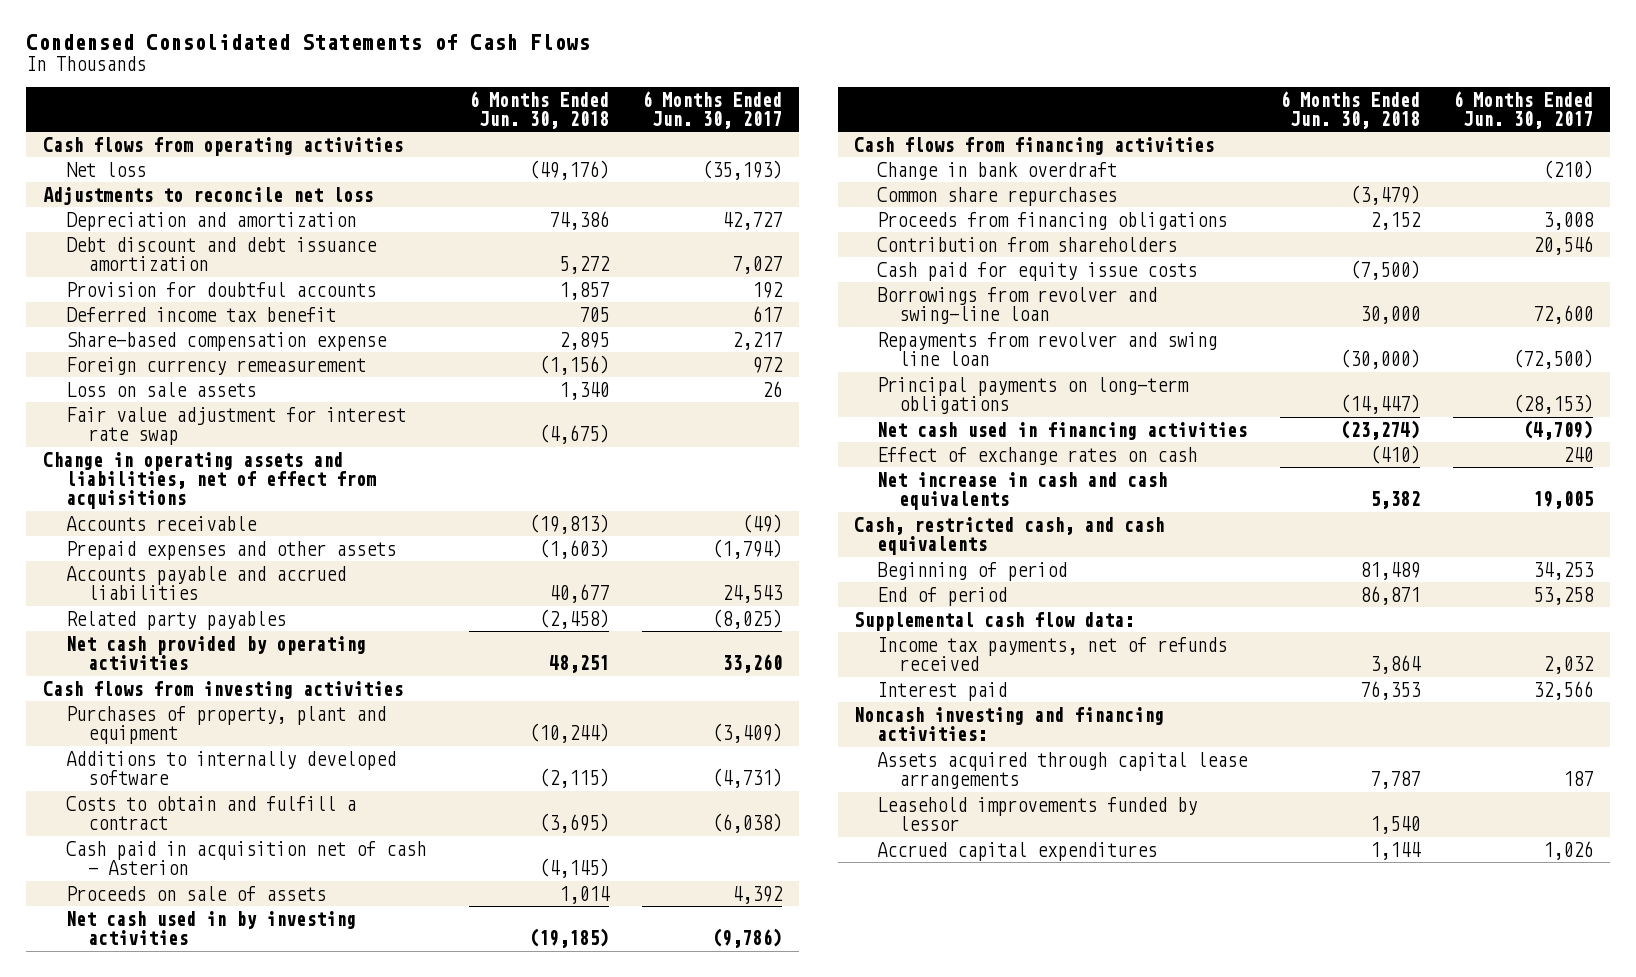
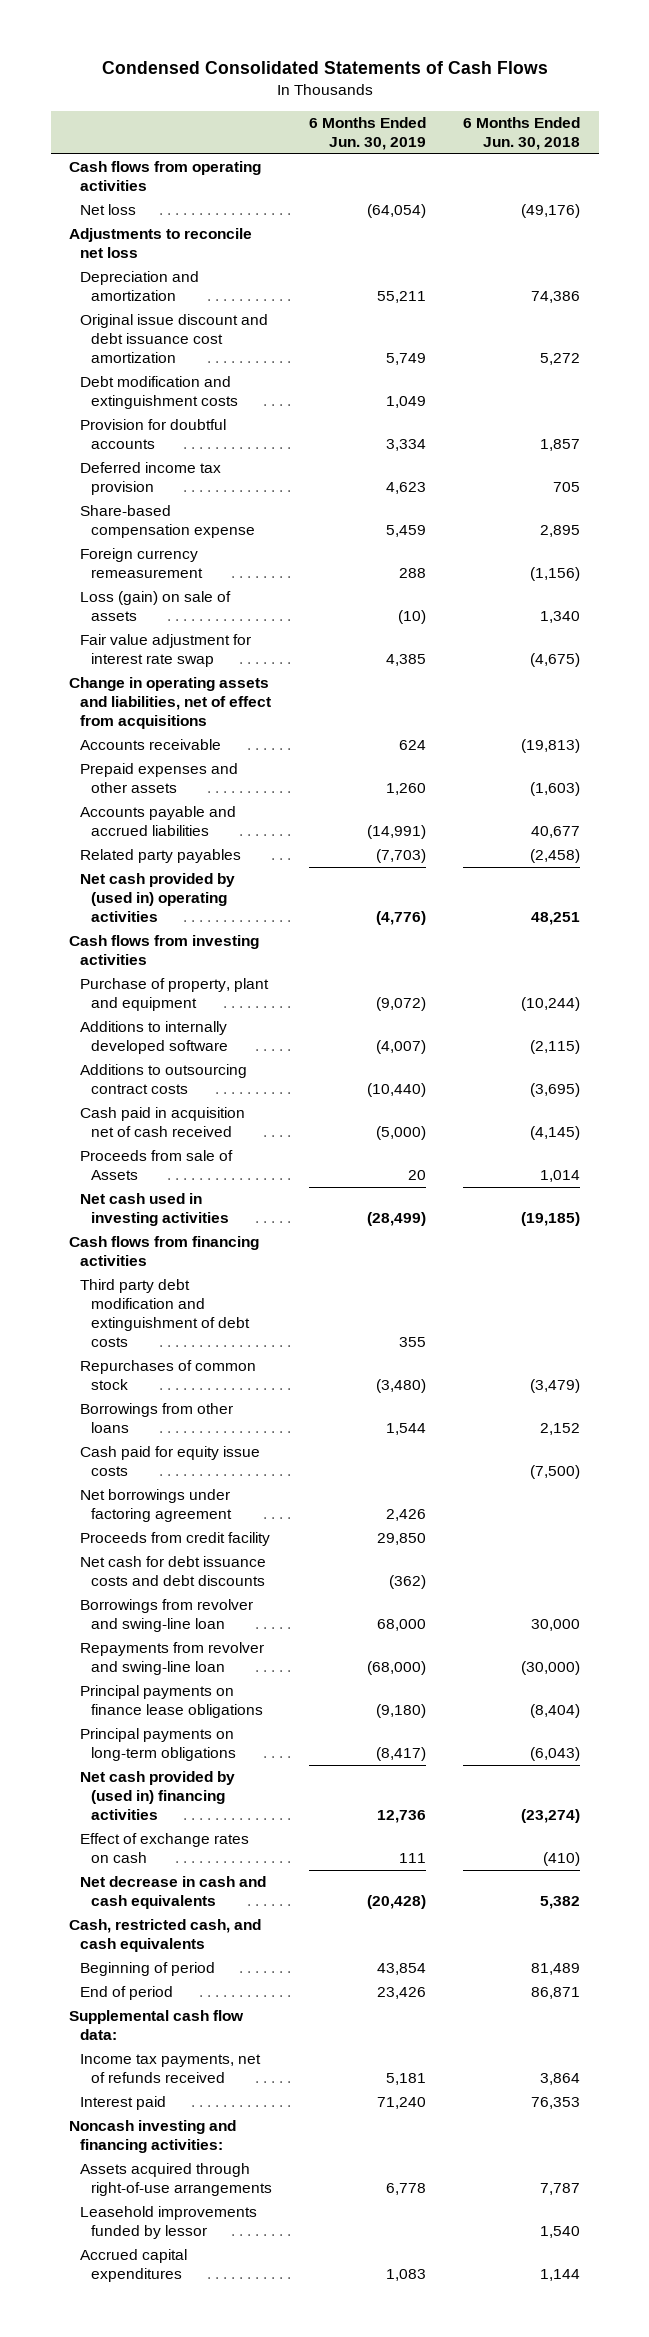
[642,90,783,129] 6 Months Ended Jun. 30, 2017 -> none
none -> [309,116,427,150] 6 Months Ended Jun. 30, 2019
[65,236,377,272] Debt discount and debt issuance amortization -> [80,314,269,364] Original issue discount and debt issuance cost amortization
none -> [80,376,239,410] Debt modification and extinguishment costs
[65,306,336,322] Deferred income tax benefit -> [80,462,222,496] Deferred income tax provision
[65,381,256,397] Loss on sale assets -> [80,591,232,622] Loss (gain) on sale of assets
[65,635,366,671] Net cash provided by operating activities -> [80,873,236,923] Net cash provided by (used in) operating activities
[65,705,386,745] Purchases of property, plant and equipment -> [80,978,270,1012] Purchase of property, plant and equipment
[65,795,356,831] Costs to obtain and fulfill a contract -> [80,1064,248,1095] Additions to outsourcing contract costs
[65,840,426,876] Cash paid in acquisition net of cash - Asterion -> [80,1107,246,1138] Cash paid in acquisition net of cash received
[65,885,326,901] Proceeds on sale of assets -> [80,1150,234,1181] Proceeds from sale of Assets
[65,910,356,946] Net cash used in by investing activities -> [80,1193,230,1227] Net cash used in investing activities
[876,161,1117,180] Change in bank overdraft -> none
[876,236,1177,252] Contribution from shareholders -> none
none -> [80,1279,251,1348] Third party debt modification and extinguishment of debt costs
[876,186,1117,206] Common share repurchases -> [80,1360,257,1391] Repurchases of common stock
[876,211,1227,230] Proceeds from financing obligations -> [80,1403,234,1434] Borrowings from other loans
none -> [80,1489,233,1523] Net borrowings under factoring agreement
none -> [80,1532,271,1547] Proceeds from credit facility
none -> [80,1556,267,1587] Net cash for debt issuance costs and debt discounts
[876,331,1217,367] Repayments from revolver and swing line loan -> [80,1642,265,1676] Repayments from revolver and swing-line loan
none -> [80,1685,264,1719] Principal payments on finance lease obligations
[1340,394,1421,415] (14,447) -> [530,1747,581,1762] (6,043)
[876,421,1247,440] Net cash used in financing activities -> [80,1771,236,1821] Net cash provided by (used in) financing activities
[876,471,1167,511] Net increase in cash and cash equivalents -> [80,1876,267,1910] Net decrease in cash and cash equivalents
[876,751,1248,790] Assets acquired through capital lease arrangements -> [80,2163,273,2197] Assets acquired through right-of-use arrangements

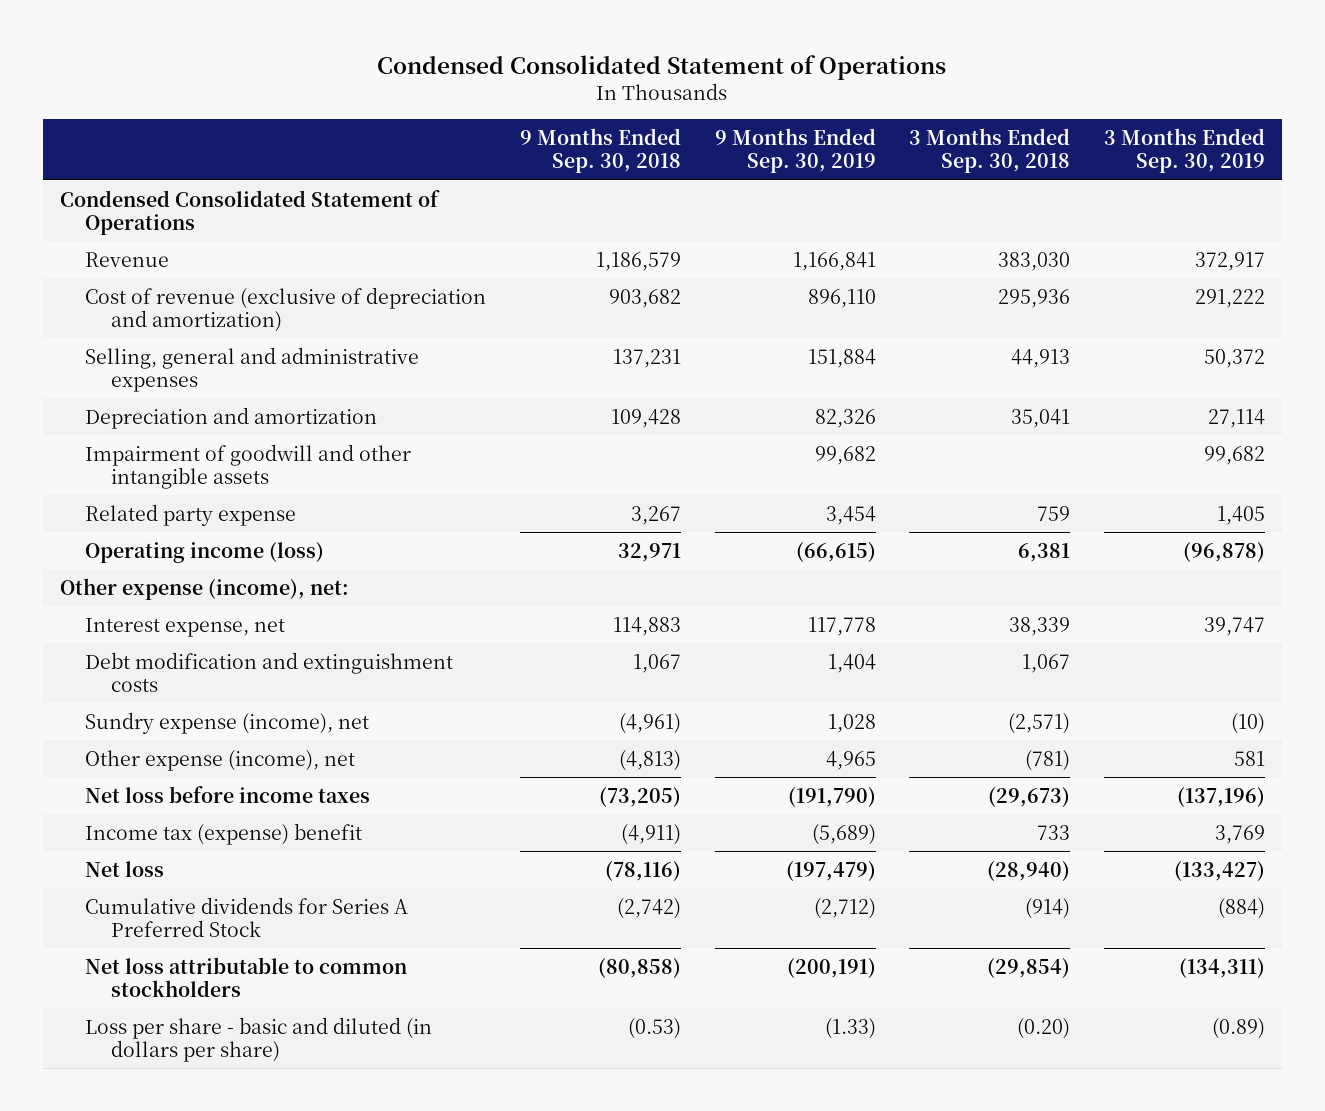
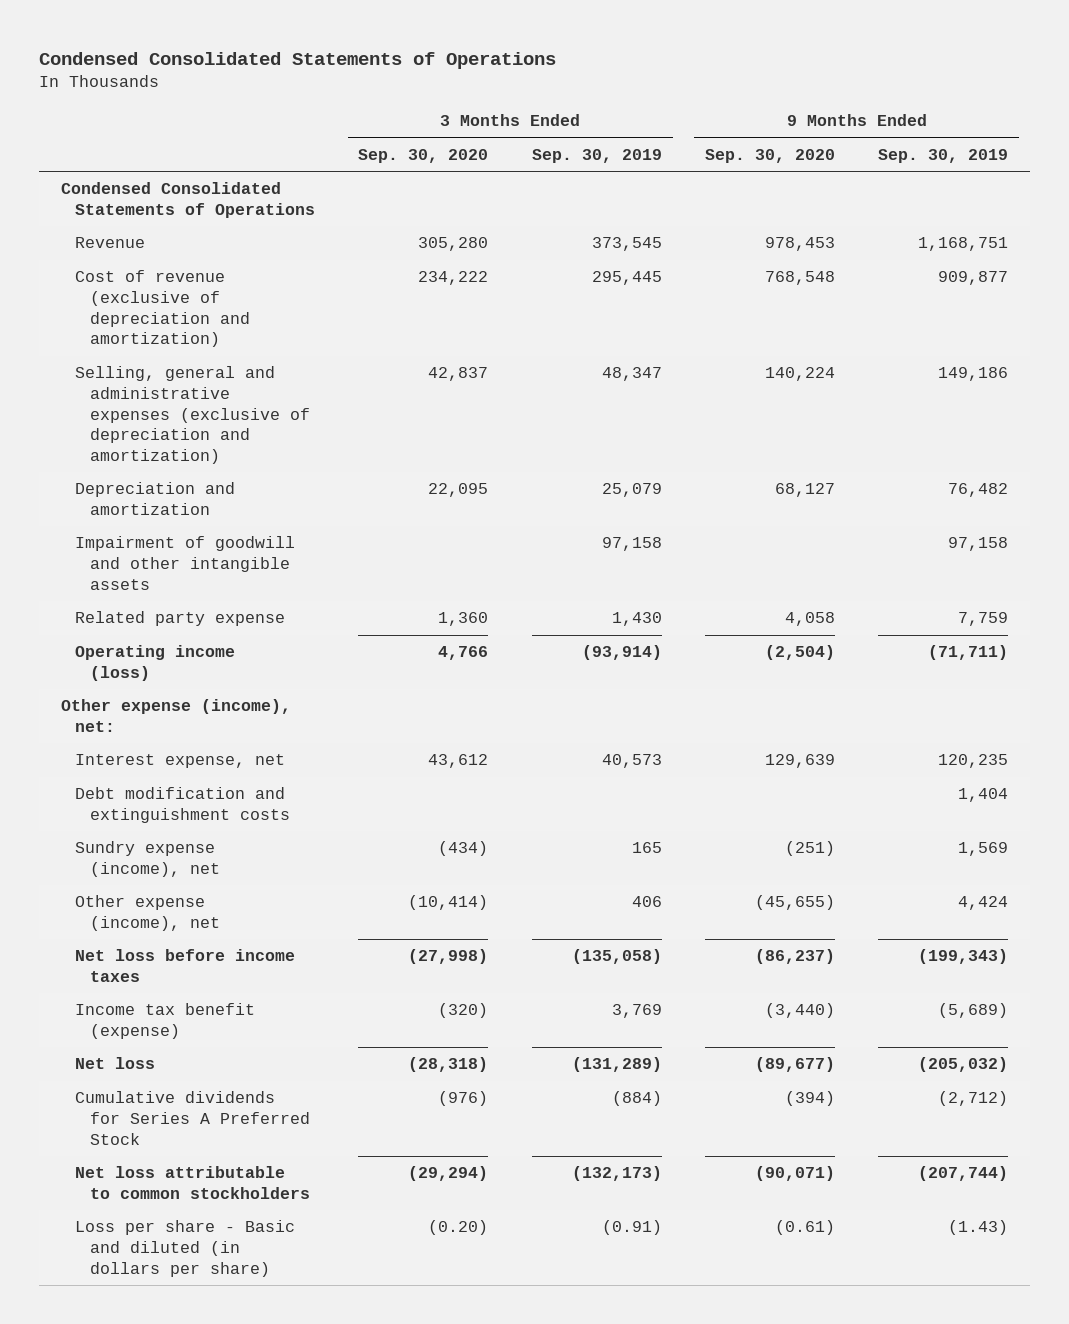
[377,54,947,80] Condensed Consolidated Statement of Operations -> [38,51,556,69] Condensed Consolidated Statements of Operations
[520,128,682,174] 9 Months Ended Sep. 30, 2018 -> none
[909,128,1071,174] 3 Months Ended Sep. 30, 2018 -> none
none -> [358,148,489,163] Sep. 30, 2020
none -> [705,148,836,163] Sep. 30, 2020
[60,189,441,235] Condensed Consolidated Statement of Operations -> [60,182,316,219] Condensed Consolidated Statements of Operations
[792,251,876,271] 1,166,841 -> [918,237,1009,252] 1,168,751
[1194,251,1265,271] 372,917 -> [591,237,662,252] 373,545
[807,288,876,308] 896,110 -> [938,271,1009,286] 909,877
[1194,288,1265,308] 291,222 -> [591,271,662,286] 295,445
[85,346,420,392] Selling, general and administrative expenses -> [75,366,310,465] Selling, general and administrative expenses (exclusive of depreciation and amortization)
[807,348,876,368] 151,884 -> [938,367,1009,382] 149,186
[1203,348,1265,368] 50,372 -> [601,367,662,382] 48,347
[814,408,876,428] 82,326 -> [948,483,1009,498] 76,482
[1207,408,1265,428] 27,114 -> [601,483,662,498] 25,079
[814,445,876,465] 99,682 -> [948,537,1009,552] 97,158
[1203,445,1265,465] 99,682 -> [601,537,662,552] 97,158
[825,505,876,525] 3,454 -> [958,612,1009,627] 7,759
[1216,505,1265,525] 1,405 -> [611,612,662,627] 1,430
[795,541,876,562] (66,615) -> [928,645,1009,661] (71,711)
[1182,541,1265,562] (96,878) -> [581,645,662,661] (93,914)
[807,616,876,636] 117,778 -> [938,754,1009,769] 120,235
[1203,616,1265,636] 39,747 -> [601,754,662,769] 40,573
[827,713,876,733] 1,028 -> [958,842,1009,857] 1,569
[1230,712,1265,734] (10) -> [631,842,662,854] 165
[825,750,876,770] 4,965 -> [958,896,1009,911] 4,424
[1233,750,1265,766] 581 -> [631,896,662,908] 406
[787,786,876,807] (191,790) -> [918,949,1009,965] (199,343)
[1176,786,1265,807] (137,196) -> [571,949,662,965] (135,058)
[85,822,363,845] Income tax (expense) benefit -> [75,1003,256,1040] Income tax benefit (expense)
[785,860,876,881] (197,479) -> [918,1057,1009,1073] (205,032)
[1173,860,1265,881] (133,427) -> [571,1057,662,1073] (131,289)
[786,957,876,978] (200,191) -> [918,1166,1009,1182] (207,744)
[1178,957,1265,978] (134,311) -> [571,1166,662,1182] (132,173)
[85,1016,433,1062] Loss per share - basic and diluted (in dollars per share) -> [75,1220,296,1277] Loss per share - Basic and diluted (in dollars per share)
[824,1017,876,1039] (1.33) -> [948,1220,1009,1236] (1.43)
[1211,1017,1265,1039] (0.89) -> [601,1220,662,1236] (0.91)

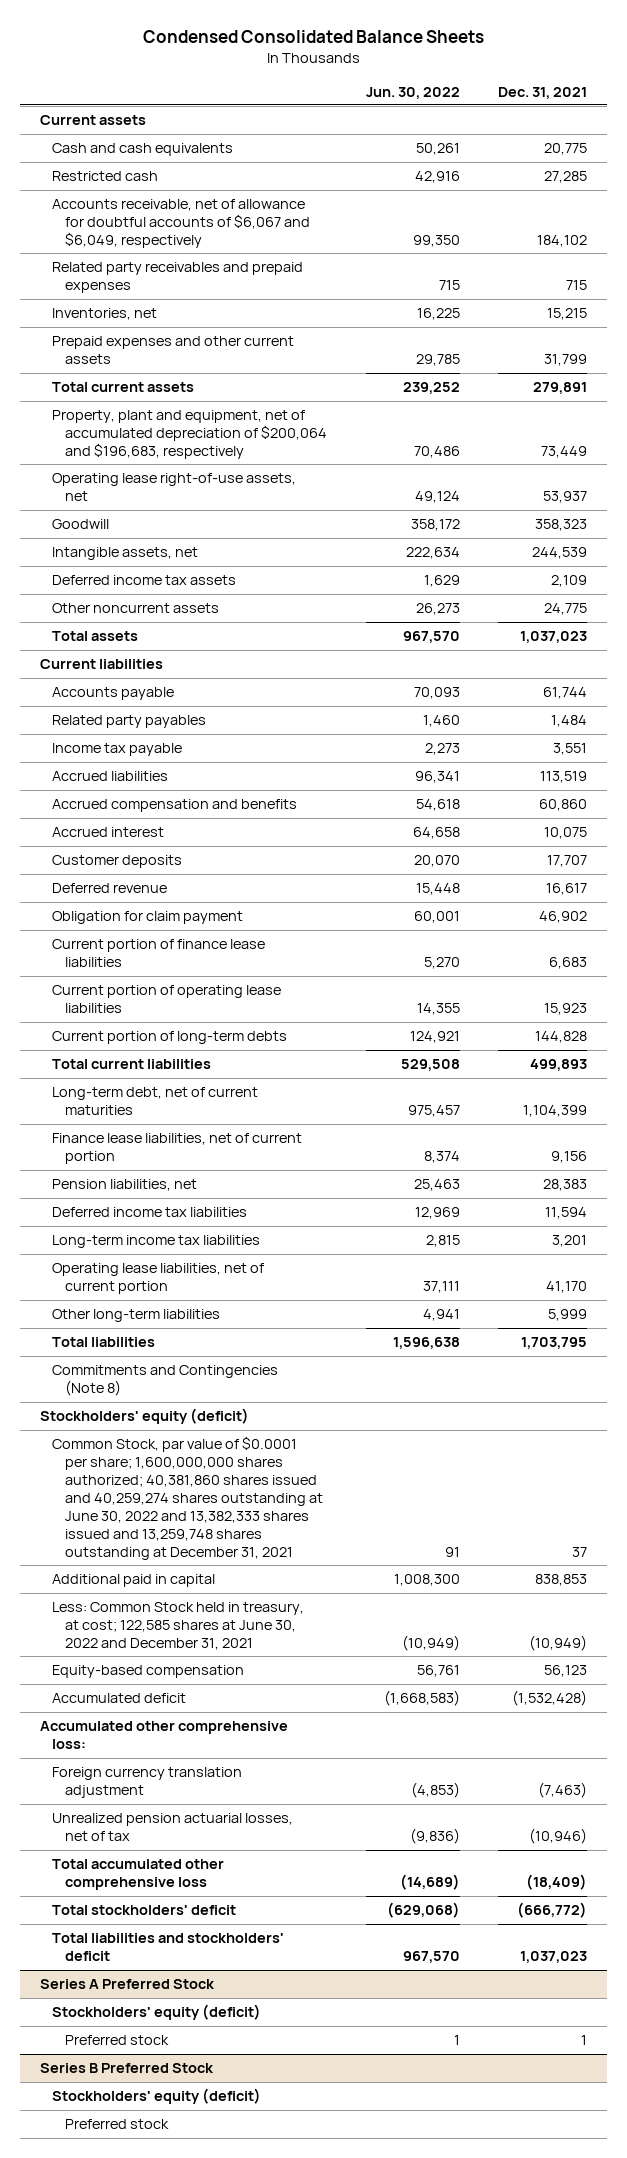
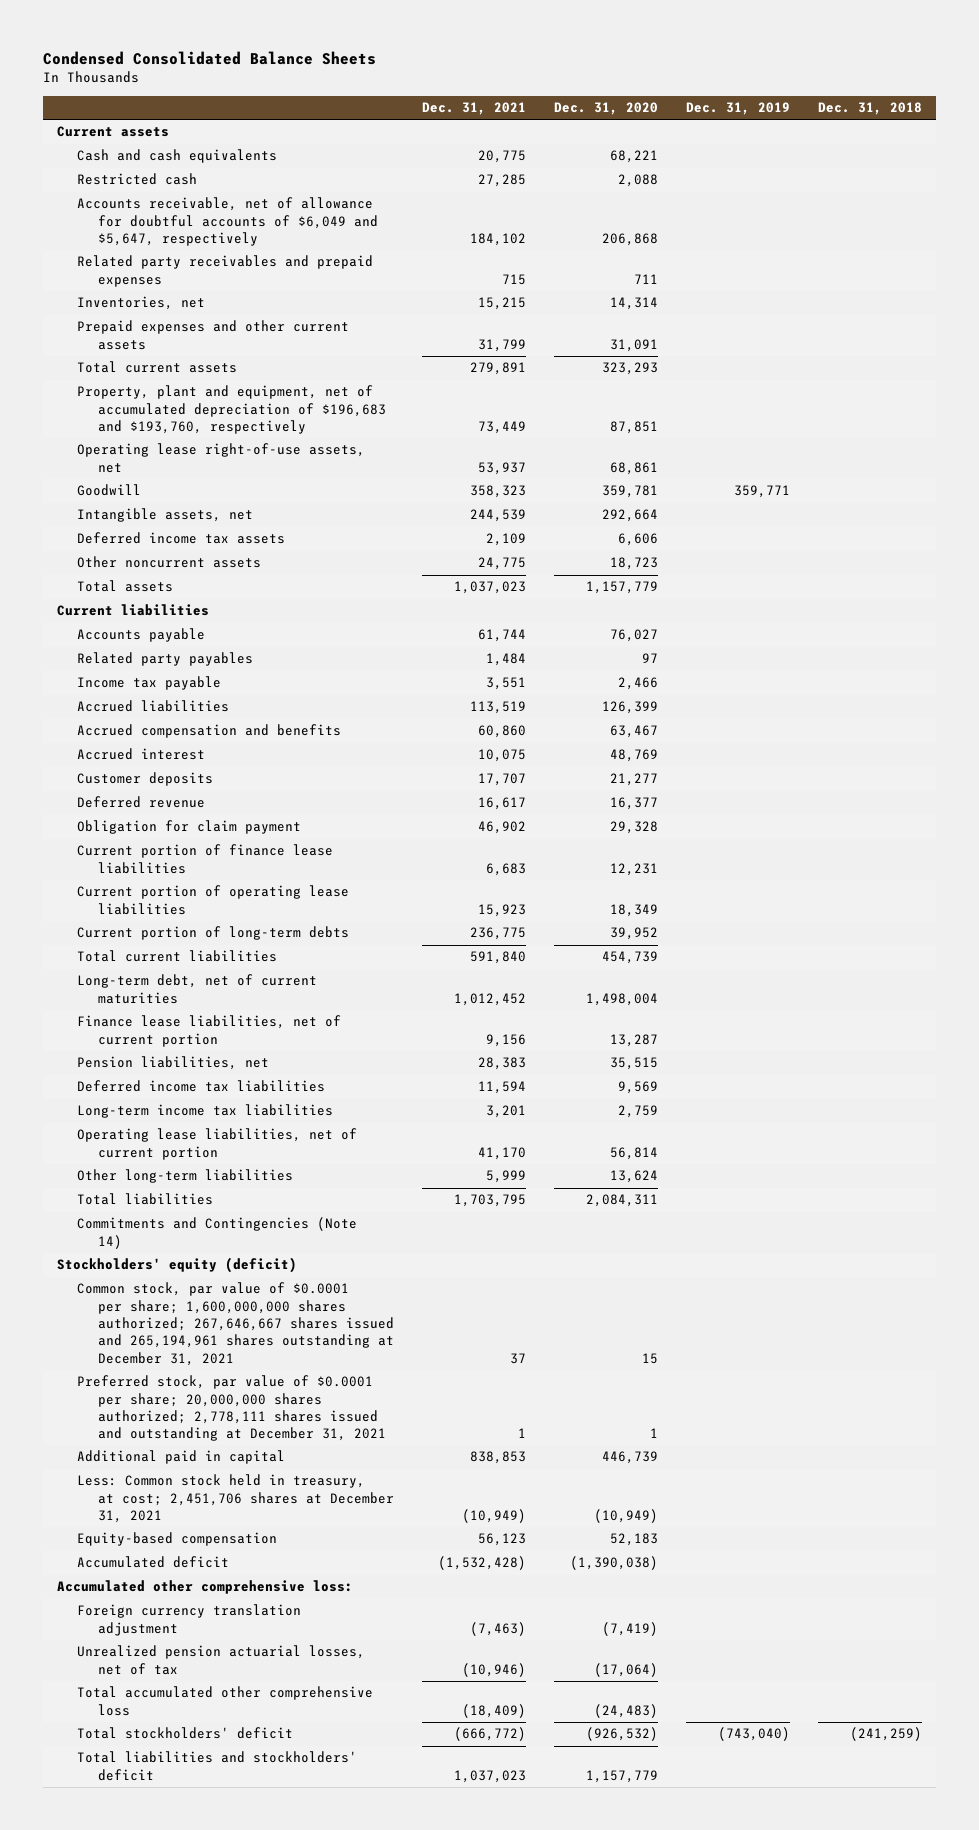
[365,86,460,99] Jun. 30, 2022 -> none
none -> [554,102,659,116] Dec. 31, 2020
none -> [686,102,791,116] Dec. 31, 2019
none -> [818,102,923,116] Dec. 31, 2018
[52,199,310,249] Accounts receivable, net of allowance for doubtful accounts of $6,067 and $6,049, respectively -> [77,197,378,247] Accounts receivable, net of allowance for doubtful accounts of $6,049 and $5,647, respectively
[52,410,327,460] Property, plant and equipment, net of accumulated depreciation of $200,064 and $196,683, respectively -> [77,385,386,435] Property, plant and equipment, net of accumulated depreciation of $196,683 and $193,760, respectively
[535,1031,588,1044] 144,828 -> [469,927,526,941] 236,775
[530,1059,588,1072] 499,893 -> [469,951,526,965] 591,840
[523,1105,588,1118] 1,104,399 -> [453,992,526,1006] 1,012,452
[52,1365,279,1397] Commitments and Contingencies (Note 8) -> [77,1217,358,1249] Commitments and Contingencies (Note 14)
[52,1436,323,1560] Common Stock, par value of $0.0001 per share; 1,600,000,000 shares authorized; 40,381,860 shares issued and 40,259,274 shares outstanding at June 30, 2022 and 13,382,333 shares issued and 13,259,748 shares outstanding at December 31, 2021 -> [77,1282,394,1366] Common stock, par value of $0.0001 per share; 1,600,000,000 shares authorized; 267,646,667 shares issued and 265,194,961 shares outstanding at December 31, 2021
none -> [77,1375,386,1442] Preferred stock, par value of $0.0001 per share; 20,000,000 shares authorized; 2,778,111 shares issued and outstanding at December 31, 2021
[52,1602,305,1651] Less: Common Stock held in treasury, at cost; 122,585 shares at June 30, 2022 and December 31, 2021 -> [77,1474,394,1524] Less: Common stock held in treasury, at cost; 2,451,706 shares at December 31, 2021
[39,1979,215,1990] Series A Preferred Stock -> none
[52,2004,262,2021] Stockholders' equity (deficit) -> none
[64,2035,169,2046] Preferred stock -> none
[39,2063,214,2074] Series B Preferred Stock -> none
[52,2088,262,2105] Stockholders' equity (deficit) -> none
[64,2119,169,2130] Preferred stock -> none

